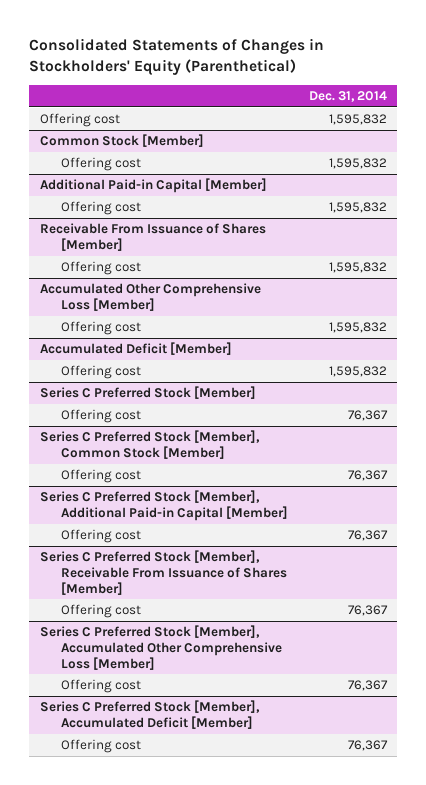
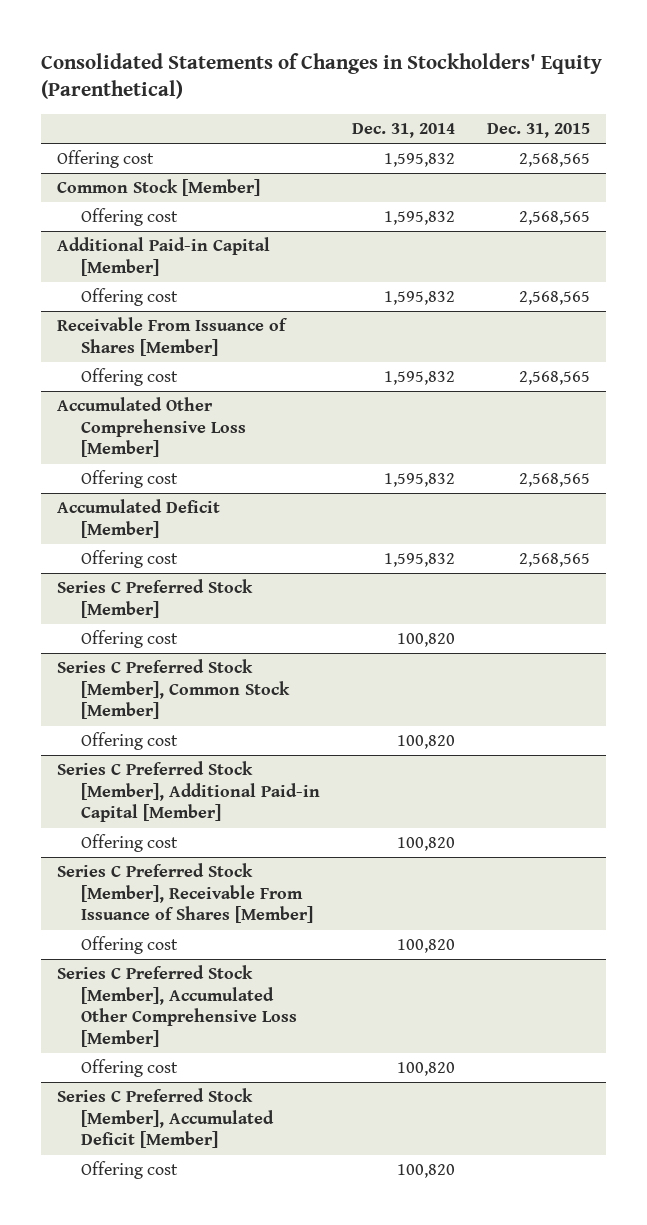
none -> [486,123,590,139] Dec. 31, 2015
[347,410,388,422] 76,367 -> [396,633,455,648] 100,820
[347,470,388,482] 76,367 -> [396,735,455,750] 100,820
[347,530,388,542] 76,367 -> [396,837,455,852] 100,820
[347,605,388,617] 76,367 -> [396,939,455,954] 100,820
[347,680,388,692] 76,367 -> [396,1062,455,1077] 100,820
[347,740,388,752] 76,367 -> [396,1164,455,1179] 100,820

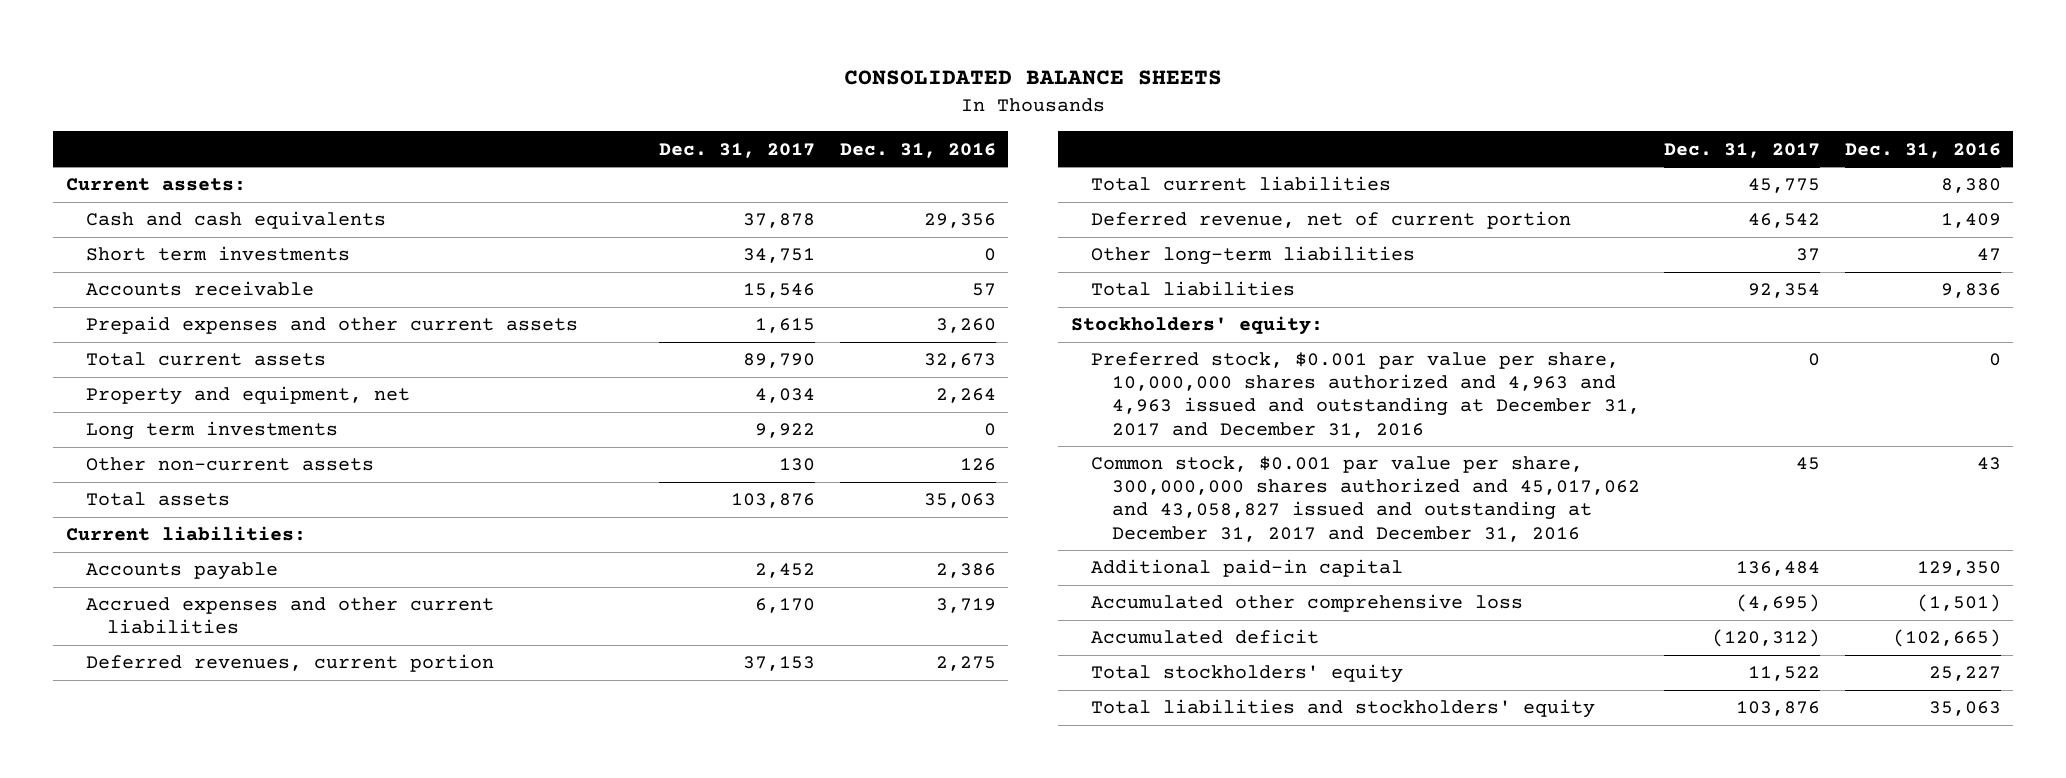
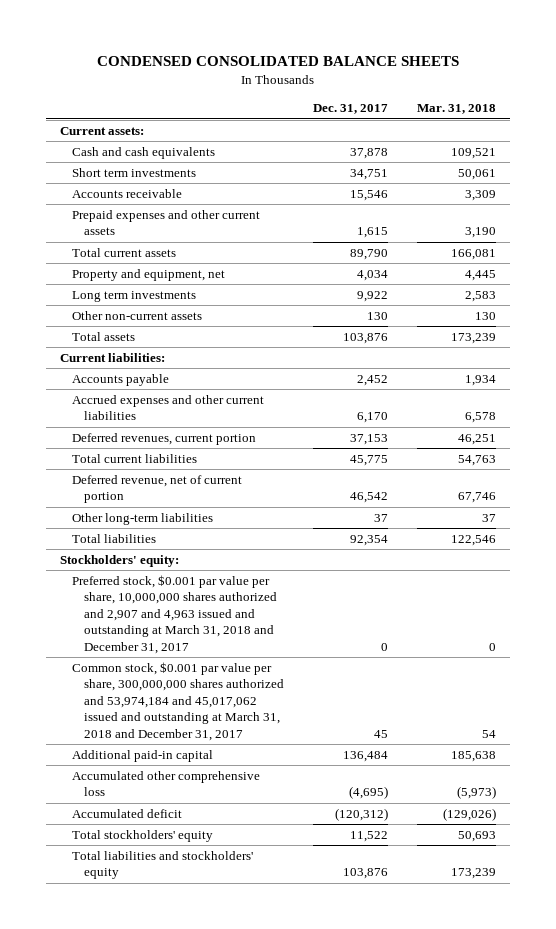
[844,70,1223,86] CONSOLIDATED BALANCE SHEETS -> [96,56,459,67] CONDENSED CONSOLIDATED BALANCE SHEETS
[839,142,996,158] Dec. 31, 2016 -> none
none -> [416,104,496,115] Mar. 31, 2018
[1091,352,1640,438] Preferred stock, $0.001 par value per share, 10,000,000 shares authorized and 4,963 and 4,963 issued and outstanding at December 31, 2017 and December 31, 2016 -> [72,574,278,654] Preferred stock, $0.001 par value per share, 10,000,000 shares authorized and 2,907 and 4,963 issued and outstanding at March 31, 2018 and December 31, 2017
[1091,456,1640,542] Common stock, $0.001 par value per share, 300,000,000 shares authorized and 45,017,062 and 43,058,827 issued and outstanding at December 31, 2017 and December 31, 2016 -> [72,661,285,741] Common stock, $0.001 par value per share, 300,000,000 shares authorized and 53,974,184 and 45,017,062 issued and outstanding at March 31, 2018 and December 31, 2017

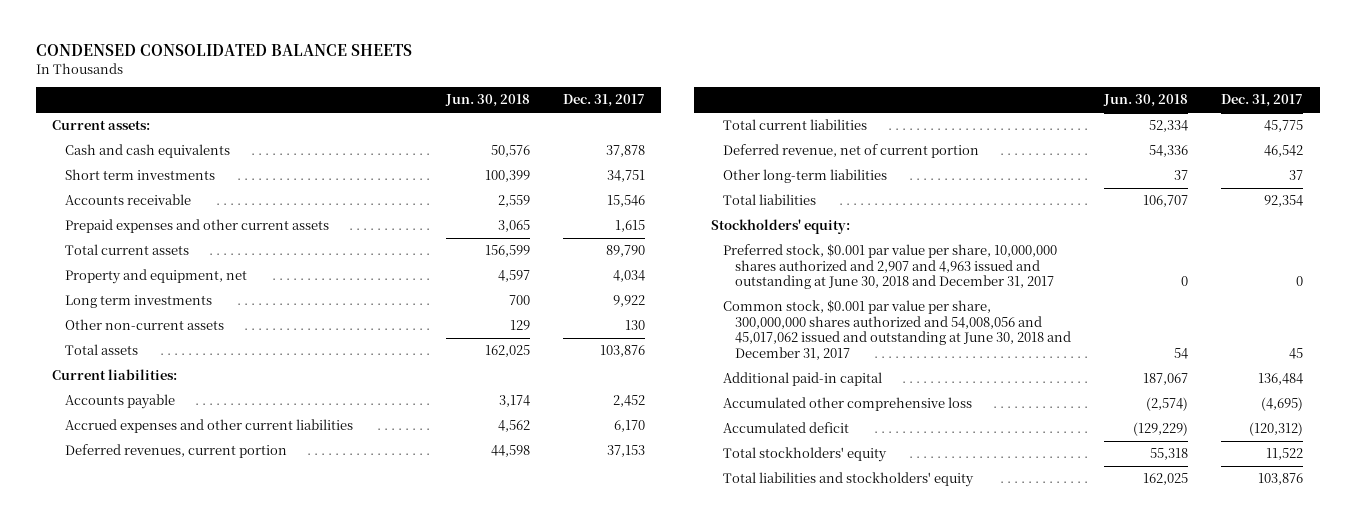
[416,104,496,115] Mar. 31, 2018 -> none
none -> [445,94,531,108] Jun. 30, 2018
[72,574,278,654] Preferred stock, $0.001 par value per share, 10,000,000 shares authorized and 2,907 and 4,963 issued and outstanding at March 31, 2018 and December 31, 2017 -> [722,244,1057,290] Preferred stock, $0.001 par value per share, 10,000,000 shares authorized and 2,907 and 4,963 issued and outstanding at June 30, 2018 and December 31, 2017
[72,661,285,741] Common stock, $0.001 par value per share, 300,000,000 shares authorized and 53,974,184 and 45,017,062 issued and outstanding at March 31, 2018 and December 31, 2017 -> [722,300,1072,360] Common stock, $0.001 par value per share, 300,000,000 shares authorized and 54,008,056 and 45,017,062 issued and outstanding at June 30, 2018 and December 31, 2017

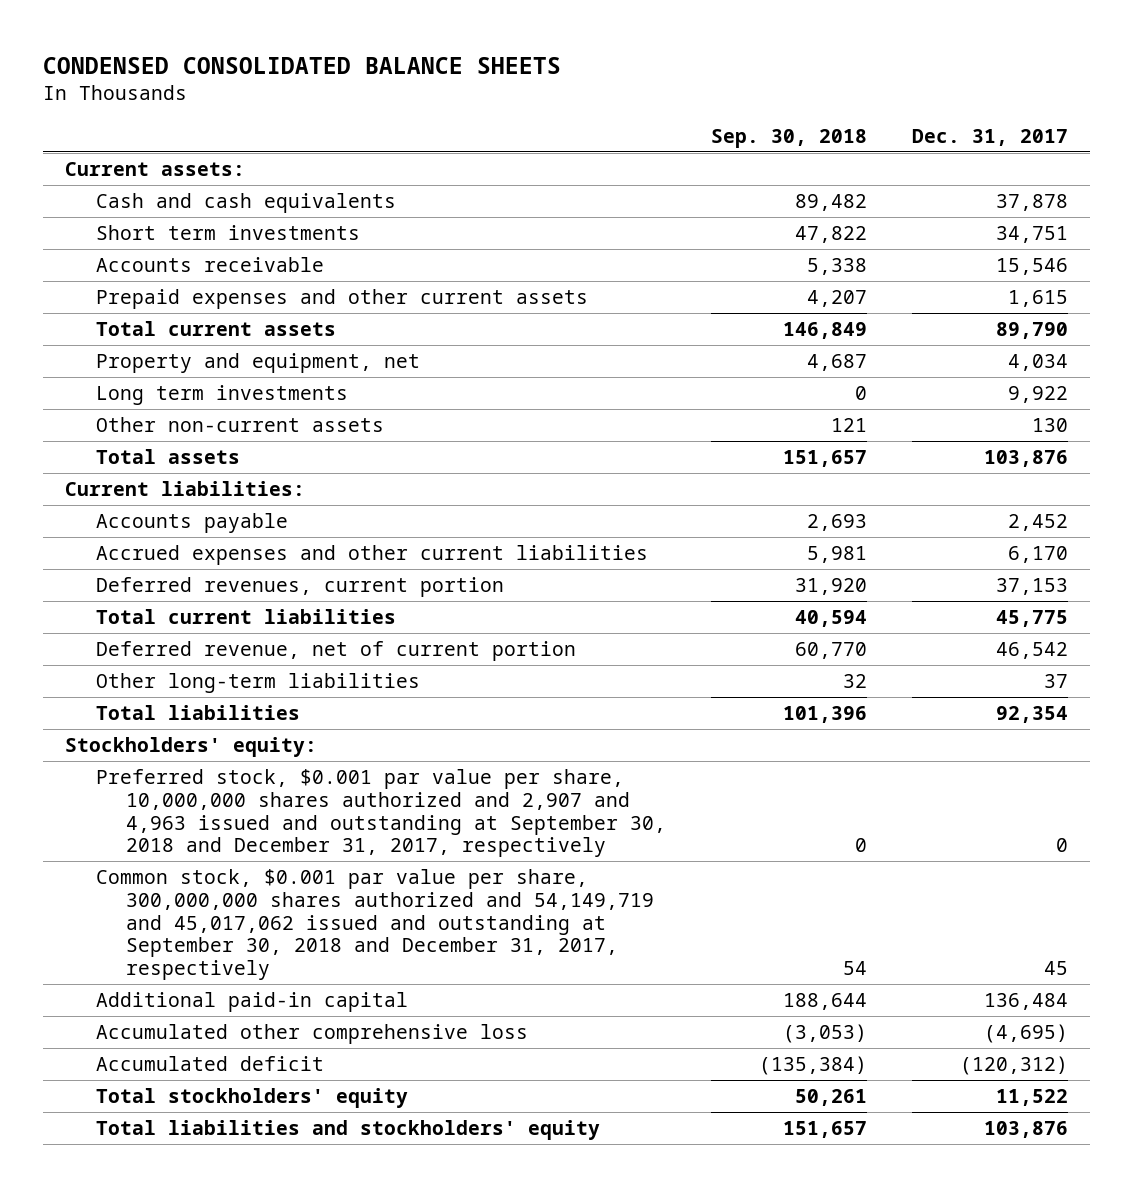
[445,94,531,108] Jun. 30, 2018 -> none
none -> [710,128,867,148] Sep. 30, 2018
[722,244,1057,290] Preferred stock, $0.001 par value per share, 10,000,000 shares authorized and 2,907 and 4,963 issued and outstanding at June 30, 2018 and December 31, 2017 -> [95,769,667,858] Preferred stock, $0.001 par value per share, 10,000,000 shares authorized and 2,907 and 4,963 issued and outstanding at September 30, 2018 and December 31, 2017, respectively
[722,300,1072,360] Common stock, $0.001 par value per share, 300,000,000 shares authorized and 54,008,056 and 45,017,062 issued and outstanding at June 30, 2018 and December 31, 2017 -> [95,869,655,981] Common stock, $0.001 par value per share, 300,000,000 shares authorized and 54,149,719 and 45,017,062 issued and outstanding at September 30, 2018 and December 31, 2017, respectively

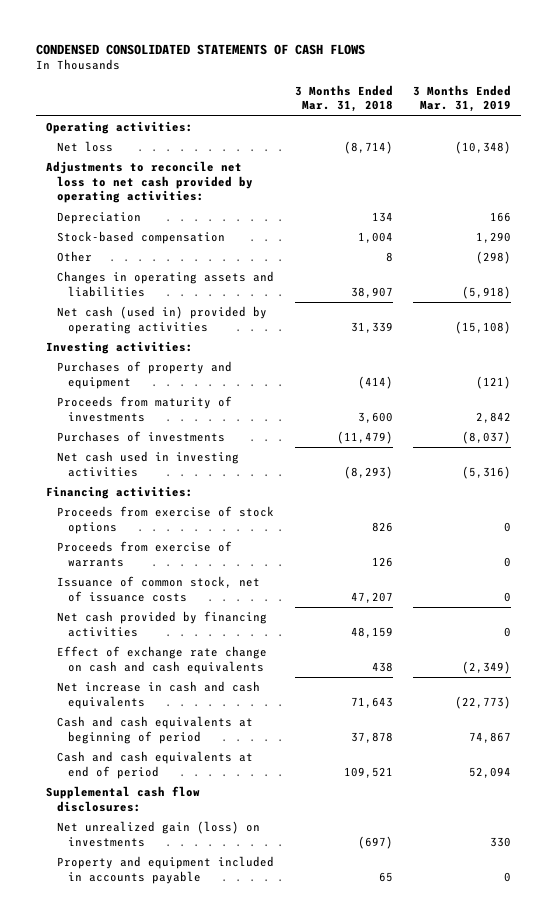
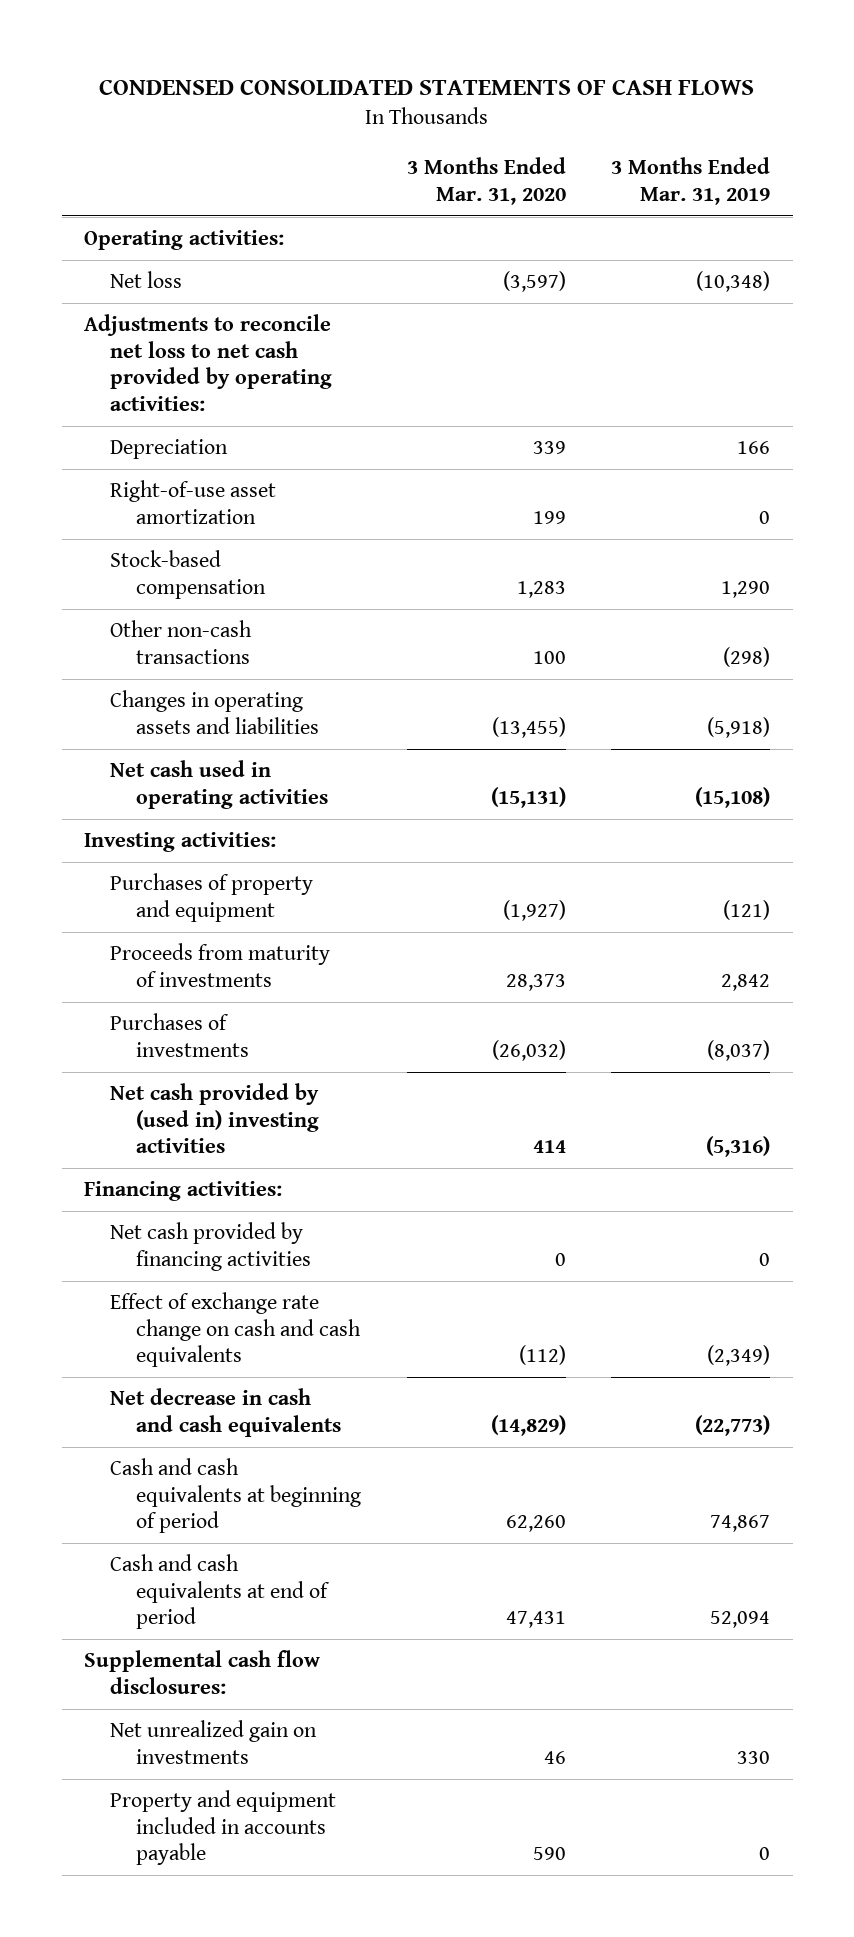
[294,84,393,113] 3 Months Ended Mar. 31, 2018 -> none
none -> [406,157,566,205] 3 Months Ended Mar. 31, 2020
none -> [110,480,277,524] Right-of-use asset amortization
[57,251,93,263] Other -> [110,620,253,664] Other non-cash transactions
[57,306,268,334] Net cash (used in) provided by operating activities -> [110,760,329,809] Net cash used in operating activities
[57,451,240,477] Net cash used in investing activities -> [110,1083,320,1154] Net cash provided by (used in) investing activities
[57,506,275,534] Proceeds from exercise of stock options -> none
[57,541,233,567] Proceeds from exercise of warrants -> none
[57,576,261,602] Issuance of common stock, net of issuance costs -> none
[57,681,261,709] Net increase in cash and cash equivalents -> [110,1388,342,1437] Net decrease in cash and cash equivalents
[57,821,261,847] Net unrealized gain (loss) on investments -> [110,1720,318,1764] Net unrealized gain on investments

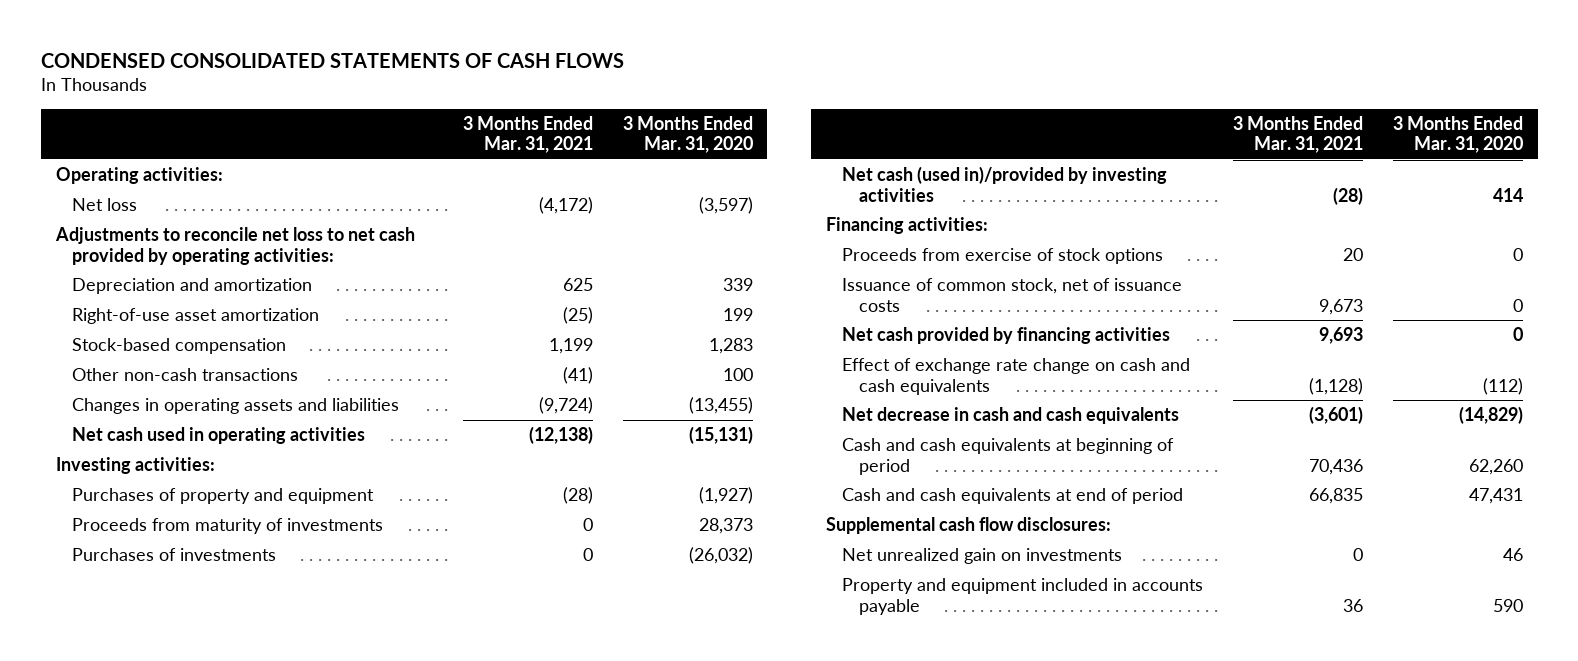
[611,157,771,205] 3 Months Ended Mar. 31, 2019 -> none
none -> [462,115,593,154] 3 Months Ended Mar. 31, 2021
[110,439,229,460] Depreciation -> [72,278,313,295] Depreciation and amortization
[110,1083,320,1154] Net cash provided by (used in) investing activities -> [842,166,1168,202] Net cash (used in)/provided by investing activities
none -> [842,248,1164,265] Proceeds from exercise of stock options
none -> [842,278,1183,312] Issuance of common stock, net of issuance costs

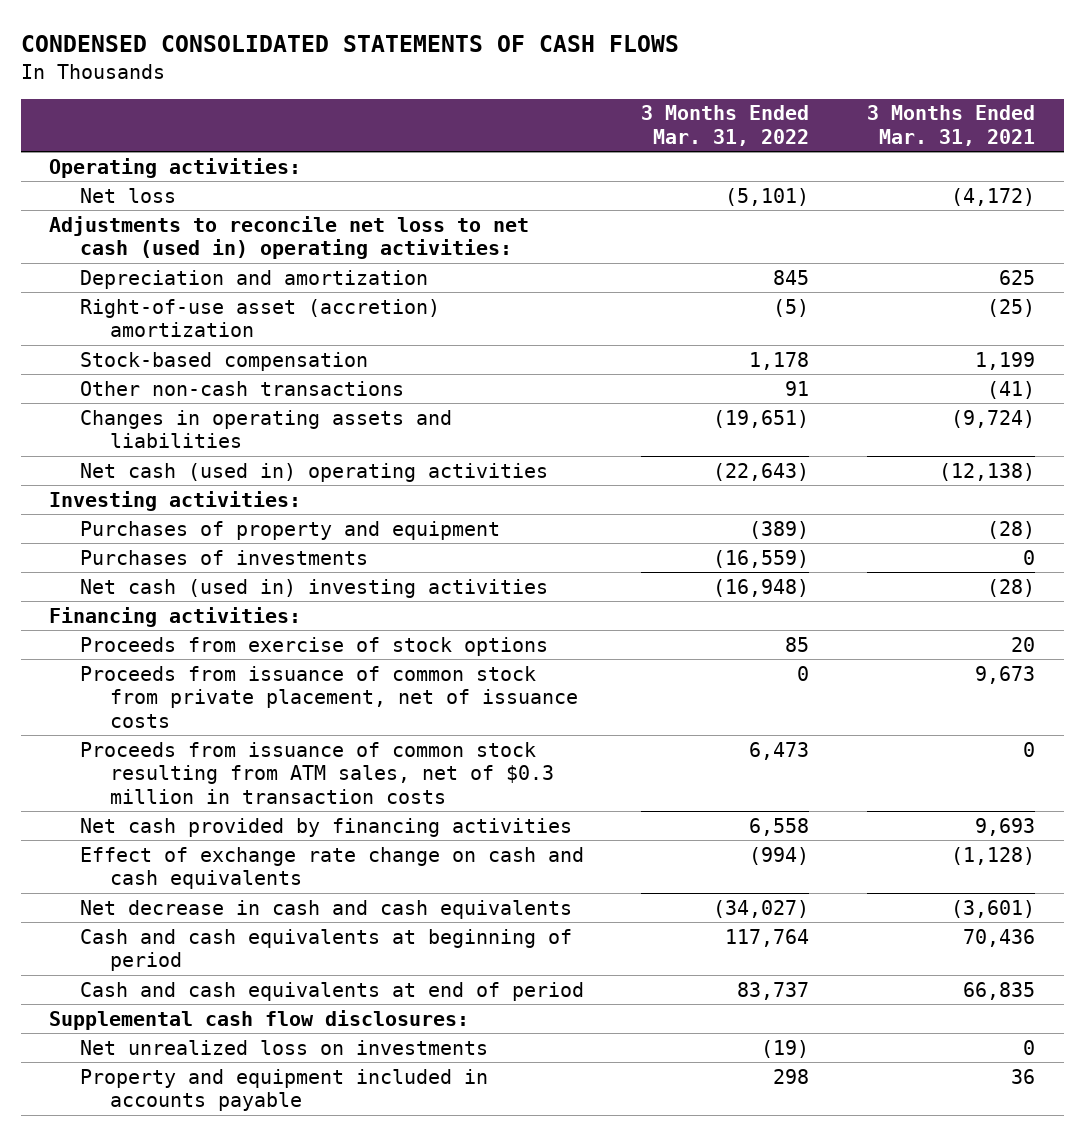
[622,115,753,154] 3 Months Ended Mar. 31, 2020 -> none
none -> [641,105,810,146] 3 Months Ended Mar. 31, 2022
[54,227,415,265] Adjustments to reconcile net loss to net cash provided by operating activities: -> [49,215,530,260] Adjustments to reconcile net loss to net cash (used in) operating activities:
[72,308,320,325] Right-of-use asset amortization -> [79,298,440,338] Right-of-use asset (accretion) amortization
[72,427,366,445] Net cash used in operating activities -> [79,462,548,482] Net cash (used in) operating activities
[72,518,384,535] Proceeds from maturity of investments -> none
[842,166,1168,202] Net cash (used in)/provided by investing activities -> [79,578,548,598] Net cash (used in) investing activities
none -> [79,665,578,728] Proceeds from issuance of common stock from private placement, net of issuance costs
[842,278,1183,312] Issuance of common stock, net of issuance costs -> [79,741,554,804] Proceeds from issuance of common stock resulting from ATM sales, net of $0.3 million in transaction costs
[1319,298,1364,315] 9,673 -> [1023,741,1036,757] 0
[842,548,1123,565] Net unrealized gain on investments -> [79,1039,488,1055] Net unrealized loss on investments

